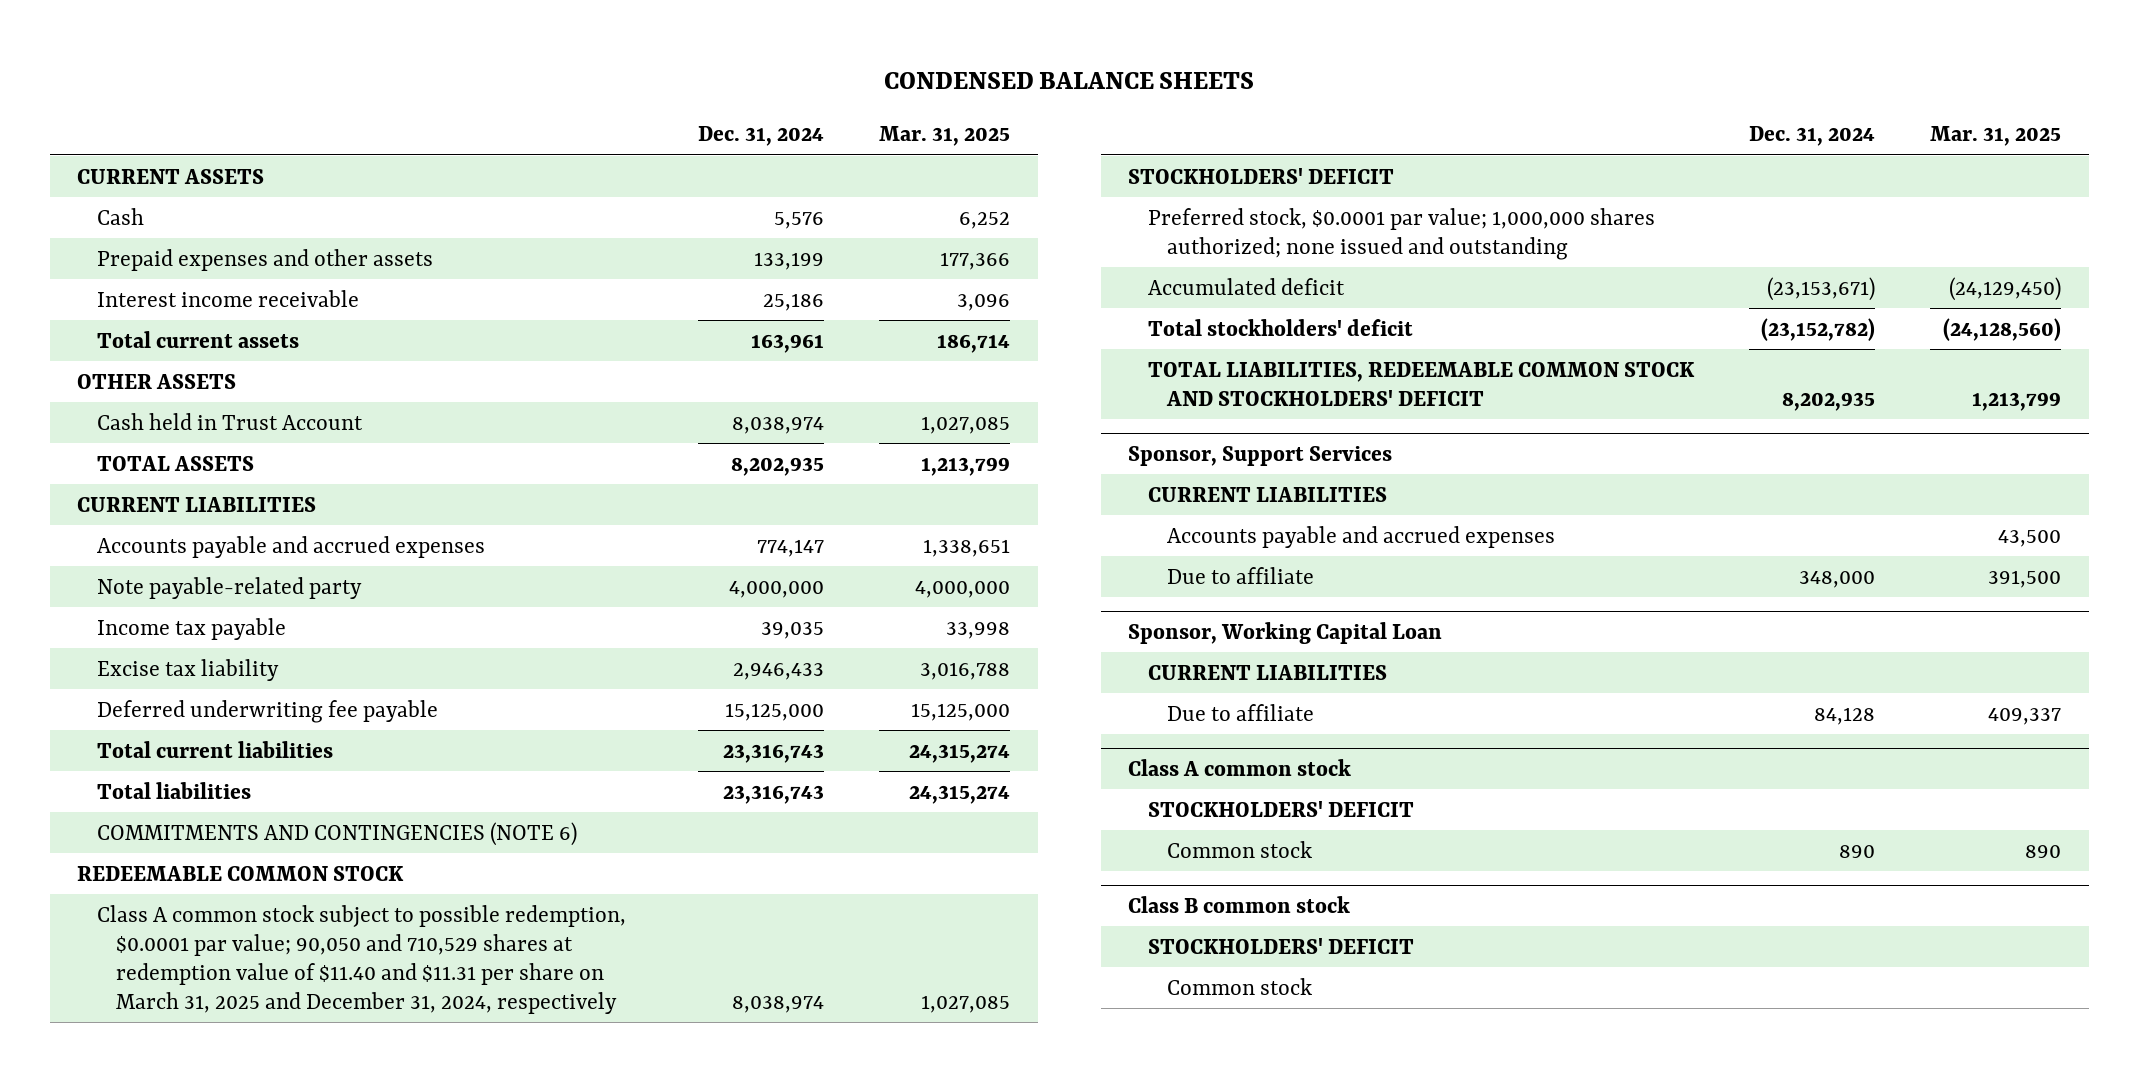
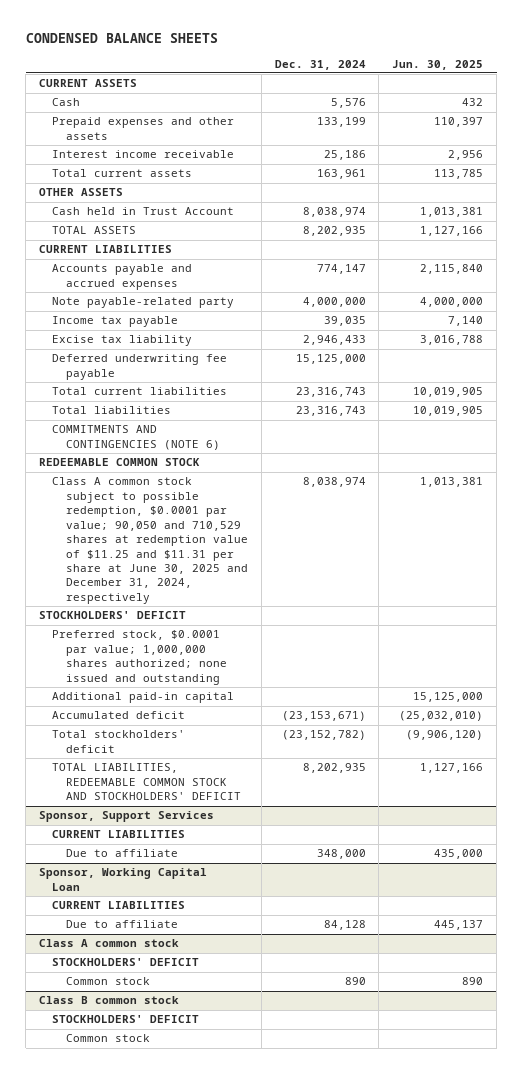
[879,126,1011,147] Mar. 31, 2025 -> none
none -> [392,59,484,70] Jun. 30, 2025
[96,904,626,1014] Class A common stock subject to possible redemption, $0.0001 par value; 90,050 and 710,529 shares at redemption value of $11.40 and $11.31 per share on March 31, 2025 and December 31, 2024, respectively -> [52,477,248,604] Class A common stock subject to possible redemption, $0.0001 par value; 90,050 and 710,529 shares at redemption value of $11.25 and $11.31 per share at June 30, 2025 and December 31, 2024, respectively
none -> [52,692,235,704] Additional paid-in capital
[1166,525,1555,548] Accounts payable and accrued expenses -> none

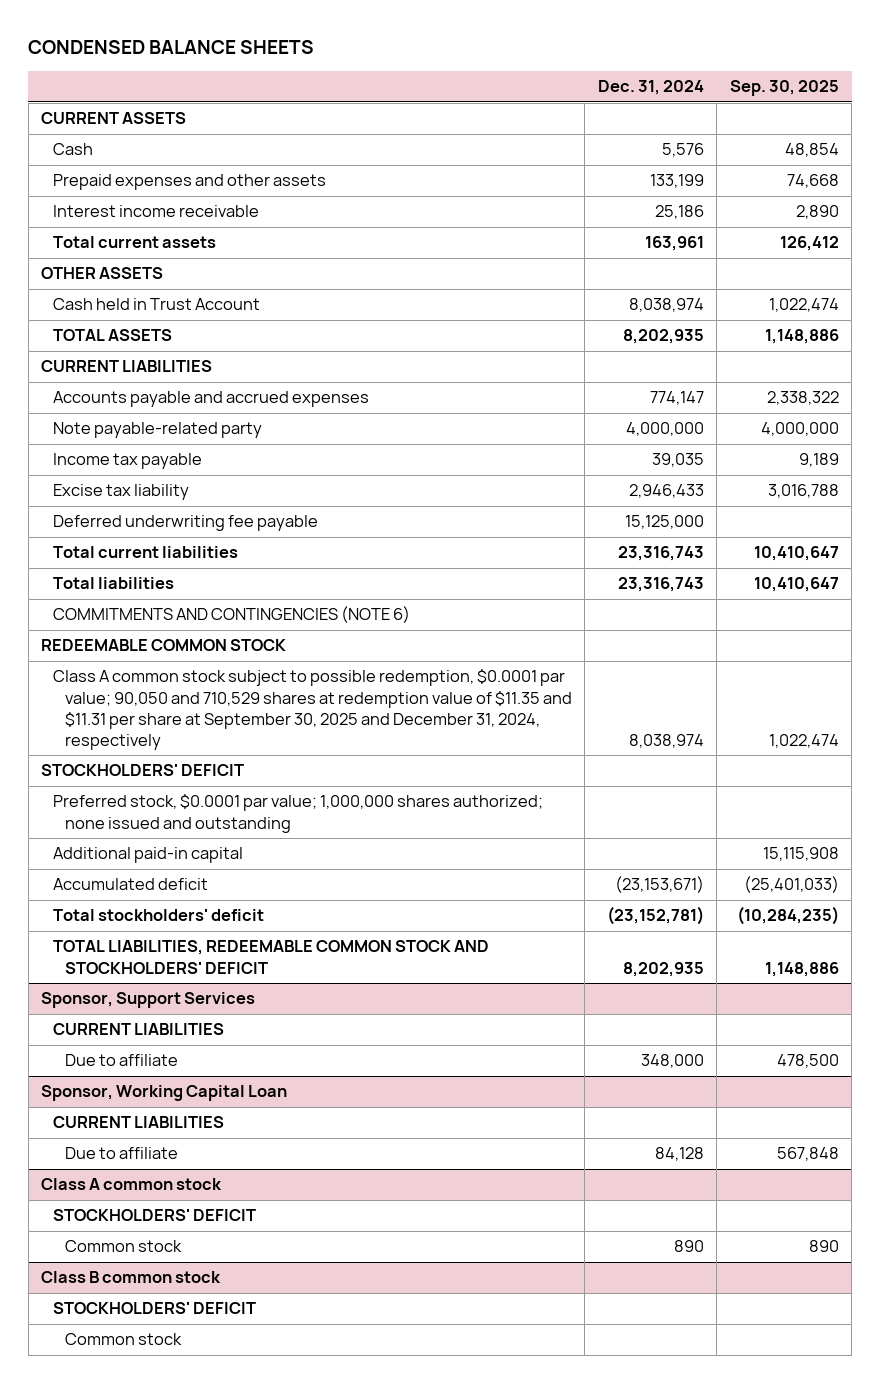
[392,59,484,70] Jun. 30, 2025 -> none
none -> [729,80,839,97] Sep. 30, 2025
[52,477,248,604] Class A common stock subject to possible redemption, $0.0001 par value; 90,050 and 710,529 shares at redemption value of $11.25 and $11.31 per share at June 30, 2025 and December 31, 2024, respectively -> [53,669,572,750] Class A common stock subject to possible redemption, $0.0001 par value; 90,050 and 710,529 shares at redemption value of $11.35 and $11.31 per share at September 30, 2025 and December 31, 2024, respectively
[281,730,366,741] (23,152,782) -> [606,906,704,926] (23,152,781)

